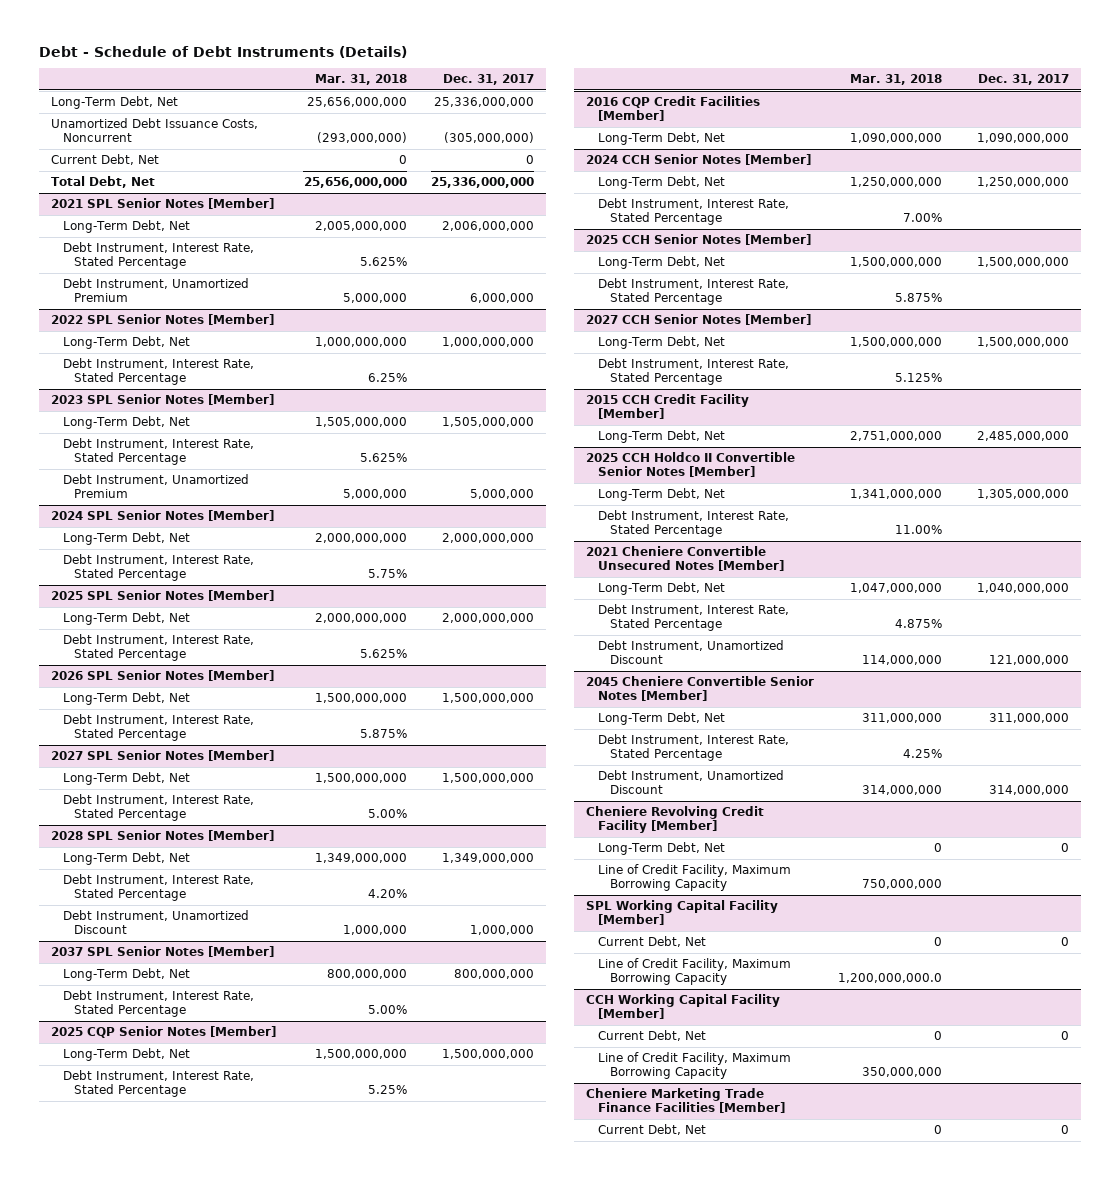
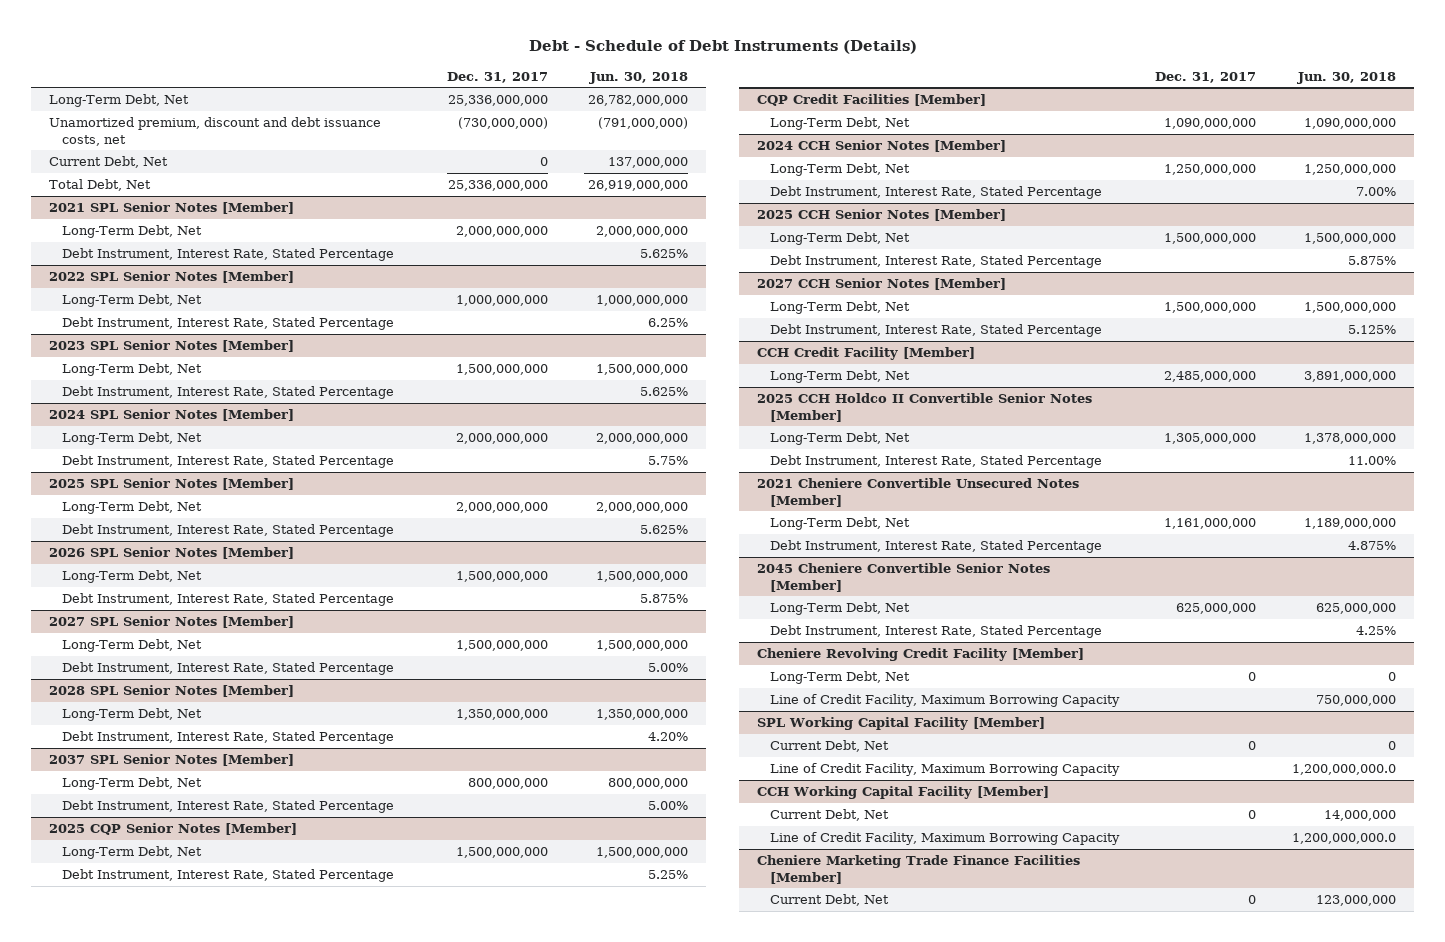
[314,74,407,86] Mar. 31, 2018 -> none
none -> [589,71,689,84] Jun. 30, 2018
[50,117,258,143] Unamortized Debt Issuance Costs, Noncurrent -> none
none -> [49,117,382,146] Unamortized premium, discount and debt issuance costs, net
[441,220,534,231] 2,006,000,000 -> [456,226,549,238] 2,000,000,000
[62,277,249,303] Debt Instrument, Unamortized Premium -> none
[441,416,534,427] 1,505,000,000 -> [456,364,549,376] 1,500,000,000
[62,473,249,499] Debt Instrument, Unamortized Premium -> none
[441,852,534,863] 1,349,000,000 -> [456,709,549,721] 1,350,000,000
[62,909,249,935] Debt Instrument, Unamortized Discount -> none
[586,95,761,122] 2016 CQP Credit Facilities [Member] -> [756,94,986,107] CQP Credit Facilities [Member]
[586,393,750,420] 2015 CCH Credit Facility [Member] -> [756,347,975,361] CCH Credit Facility [Member]
[977,582,1070,593] 1,040,000,000 -> [1163,518,1256,530] 1,161,000,000
[598,639,785,665] Debt Instrument, Unamortized Discount -> none
[989,712,1070,723] 311,000,000 -> [1175,603,1256,615] 625,000,000
[598,769,785,795] Debt Instrument, Unamortized Discount -> none

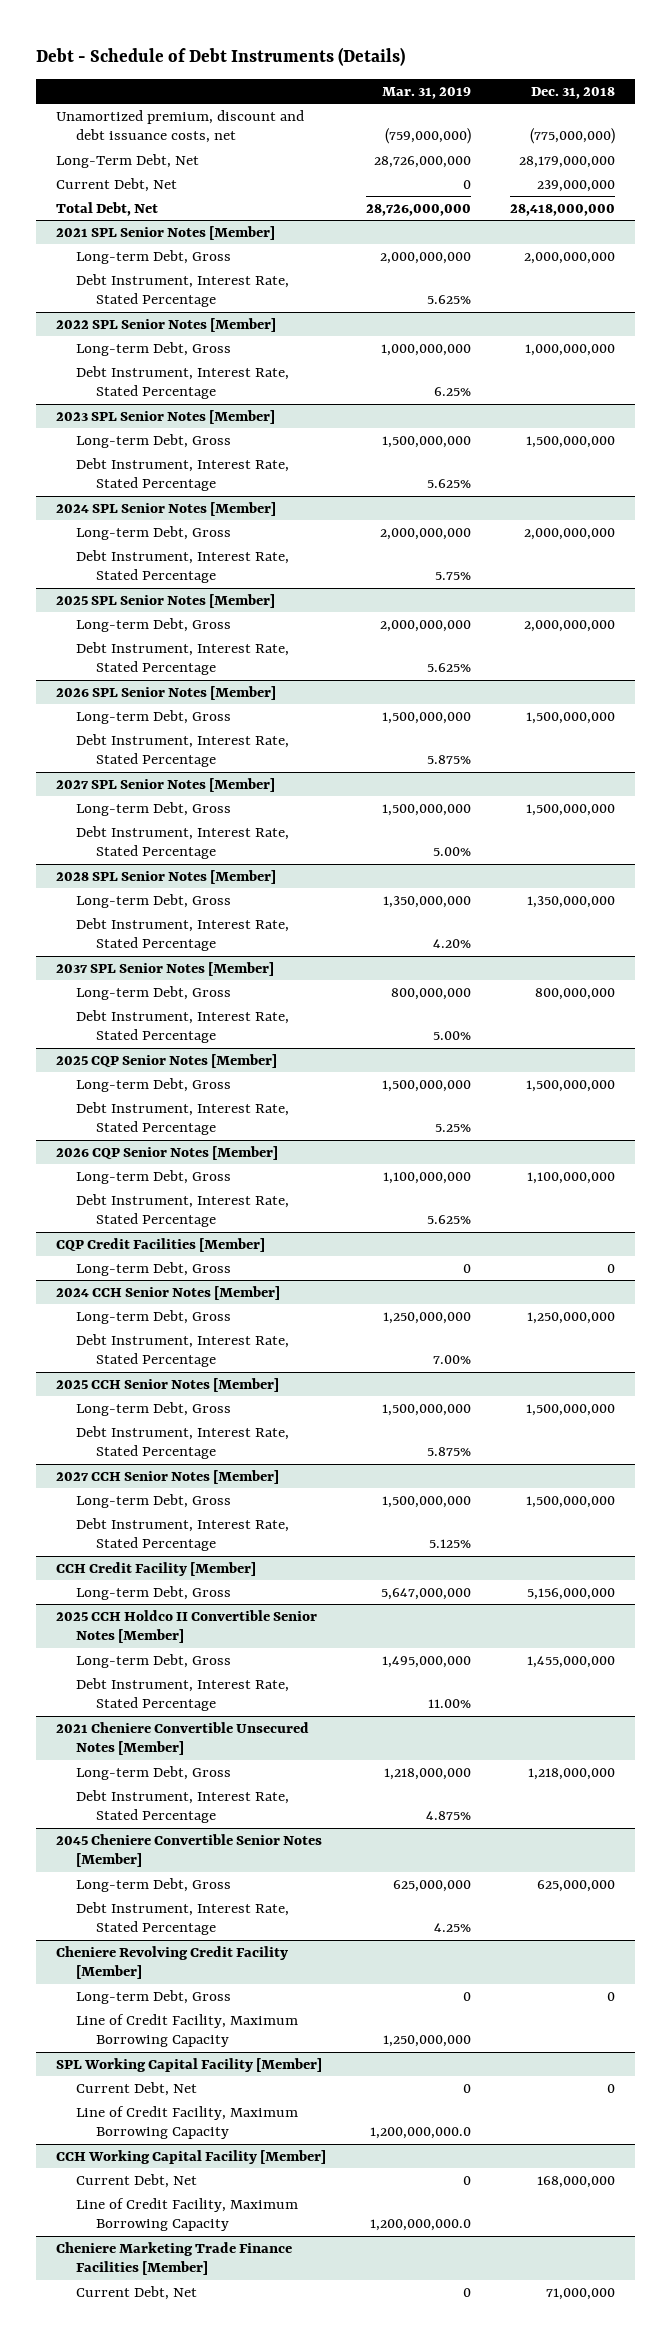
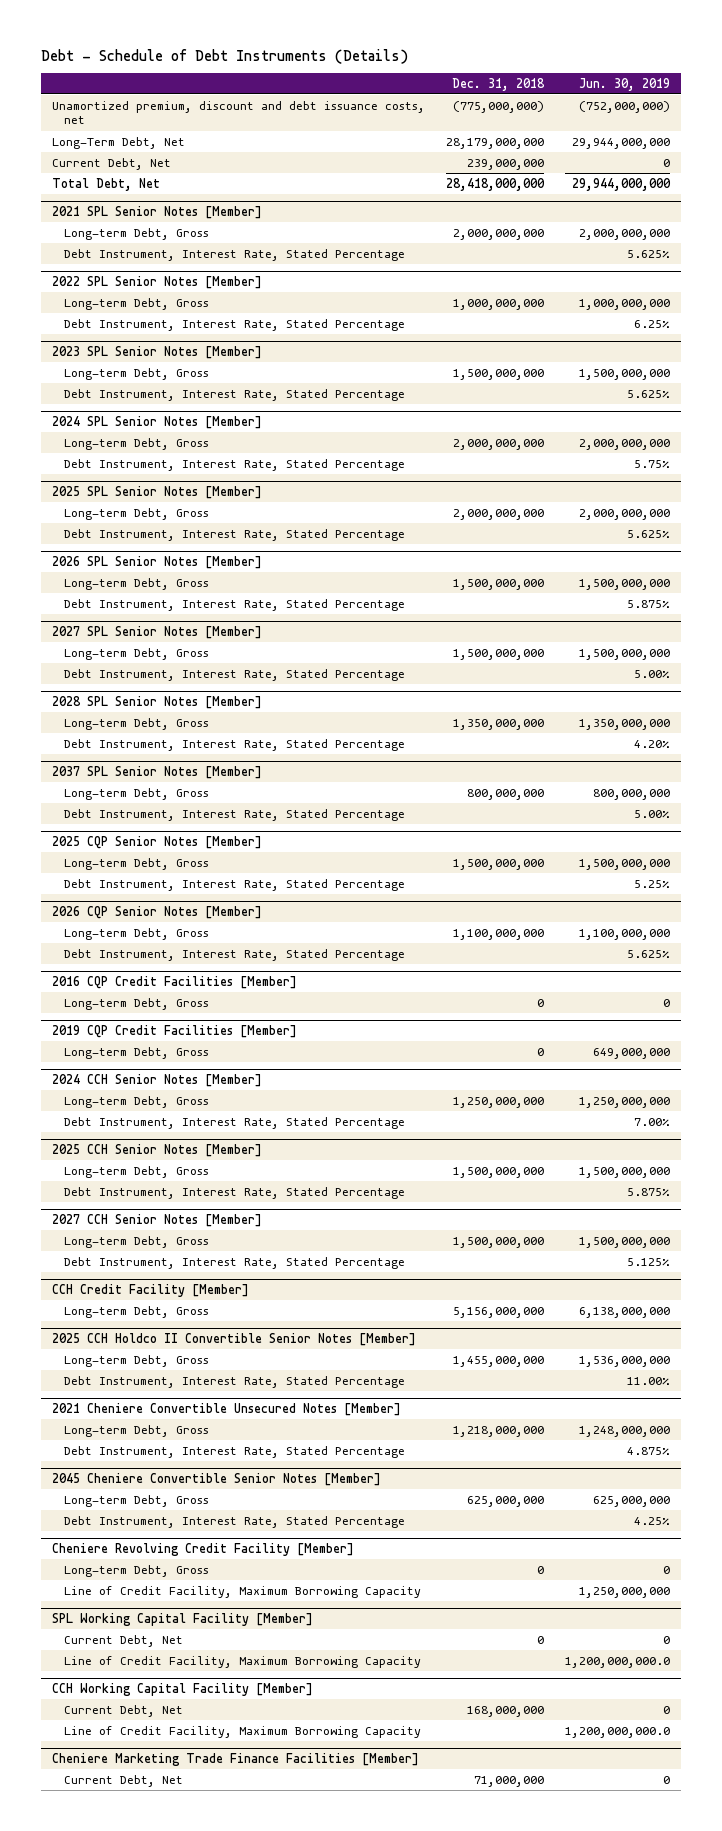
[381,87,471,100] Mar. 31, 2019 -> none
none -> [579,77,671,91] Jun. 30, 2019
[56,1237,266,1252] CQP Credit Facilities [Member] -> [52,976,298,990] 2016 CQP Credit Facilities [Member]
none -> [52,1025,298,1039] 2019 CQP Credit Facilities [Member]
none -> [64,1046,210,1059] Long-term Debt, Gross

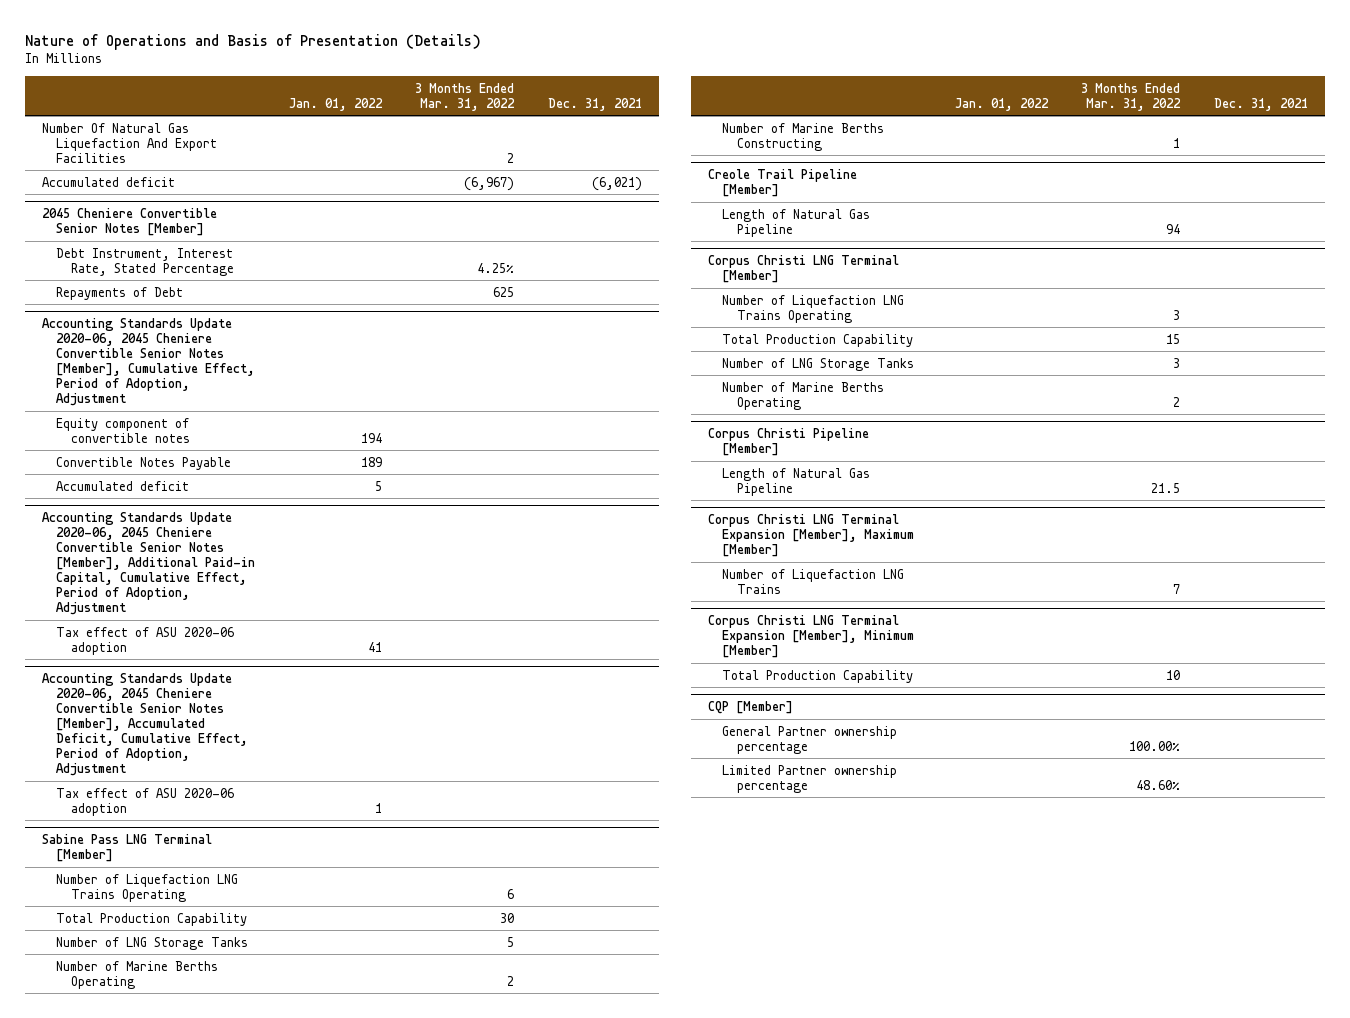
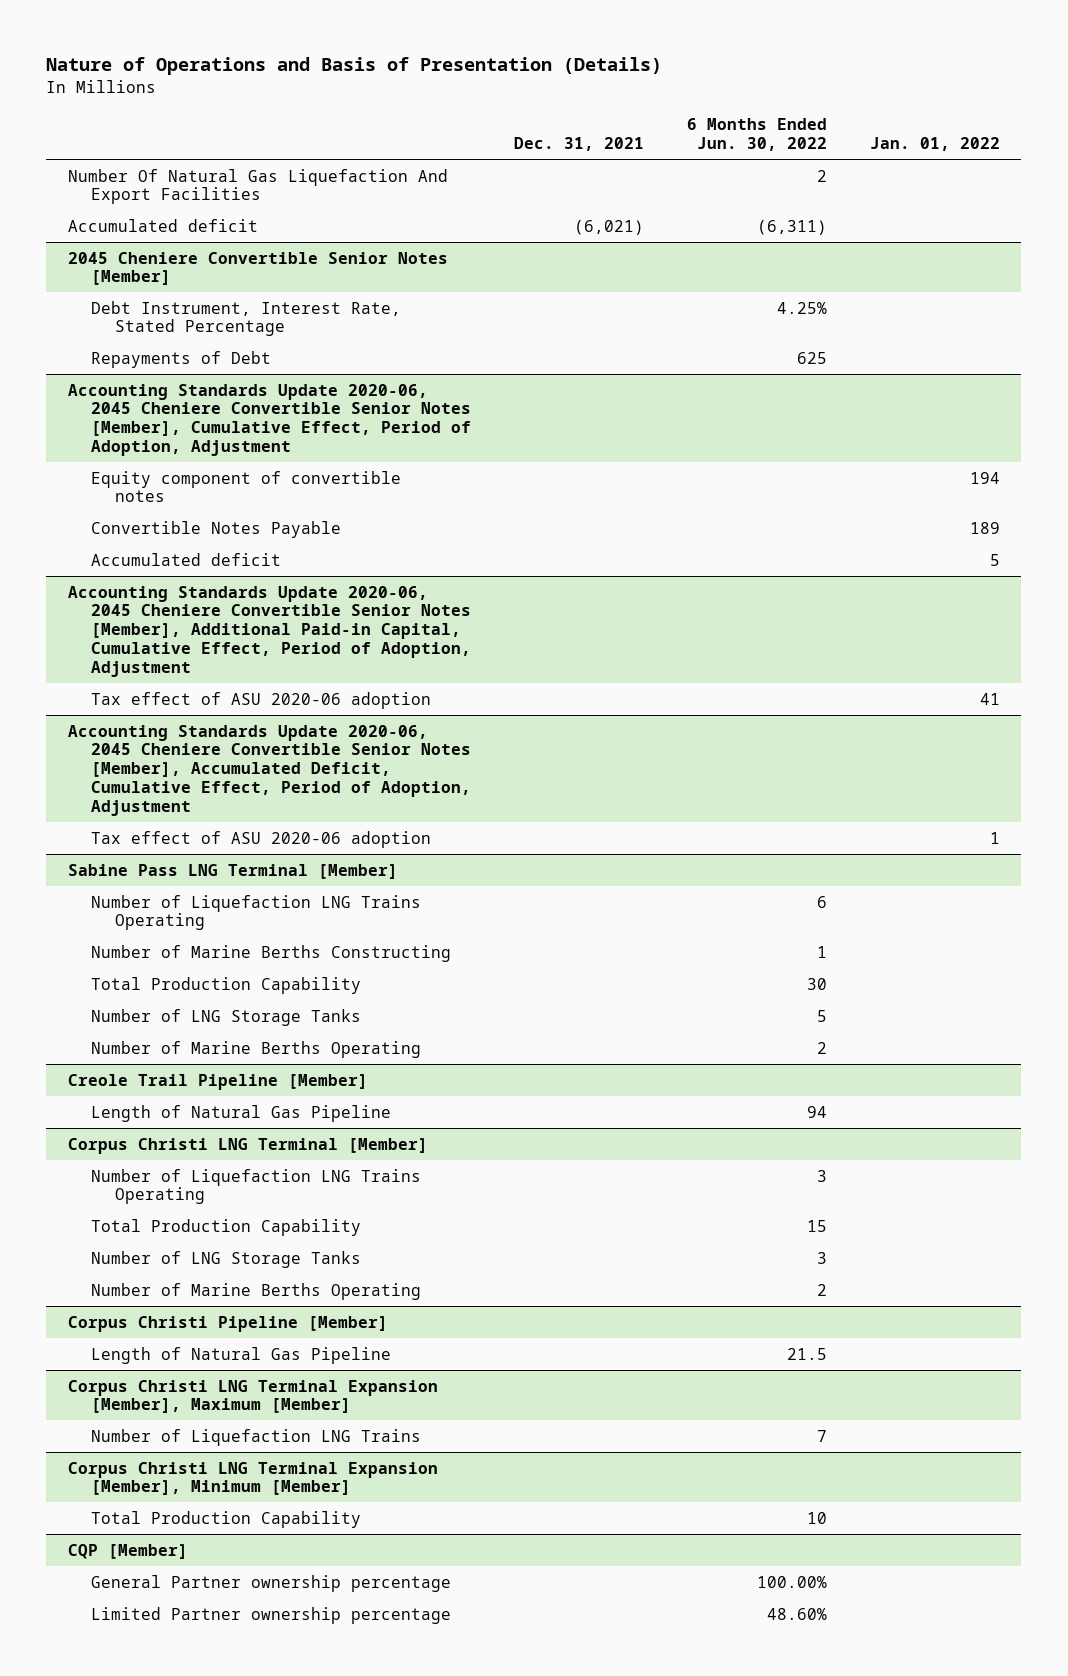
[415,82,516,111] 3 Months Ended Mar. 31, 2022 -> none
none -> [687,118,828,152] 6 Months Ended Jun. 30, 2022
[722,122,885,151] Number of Marine Berths Constructing -> [91,944,452,962] Number of Marine Berths Constructing

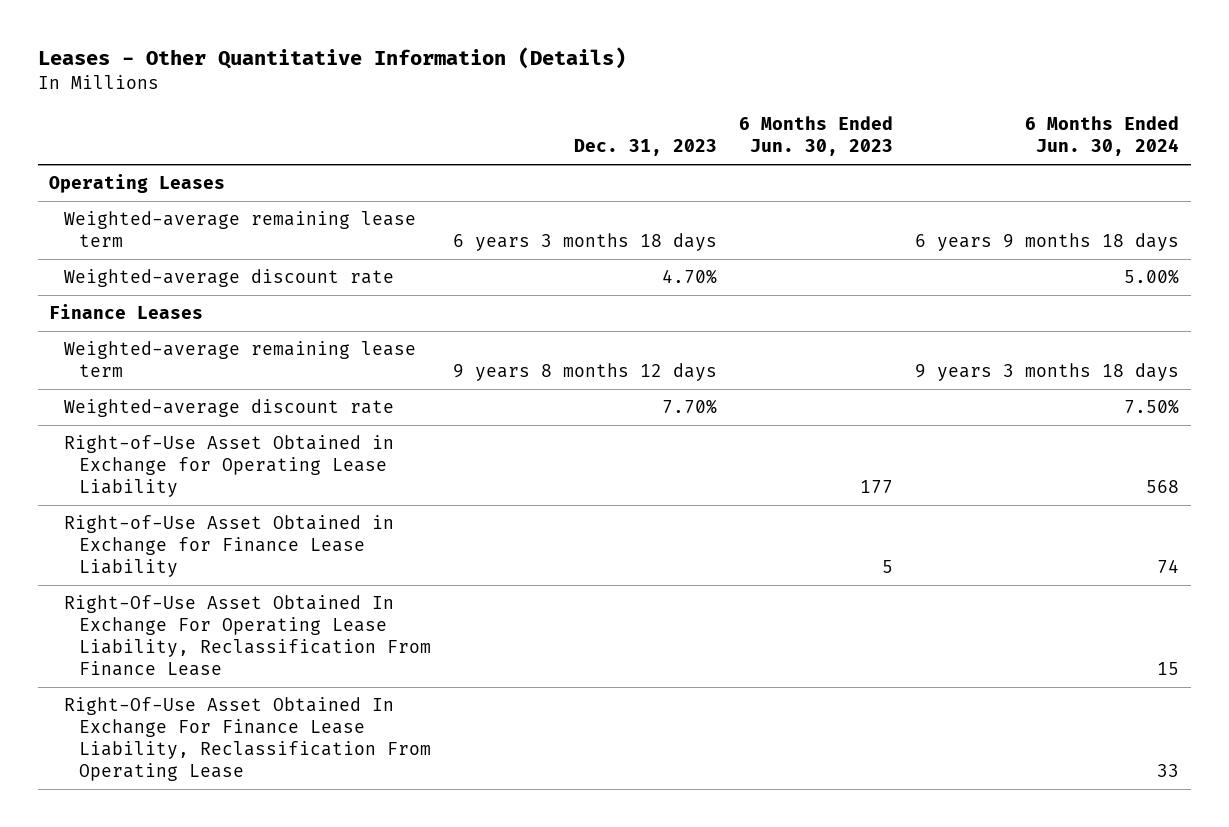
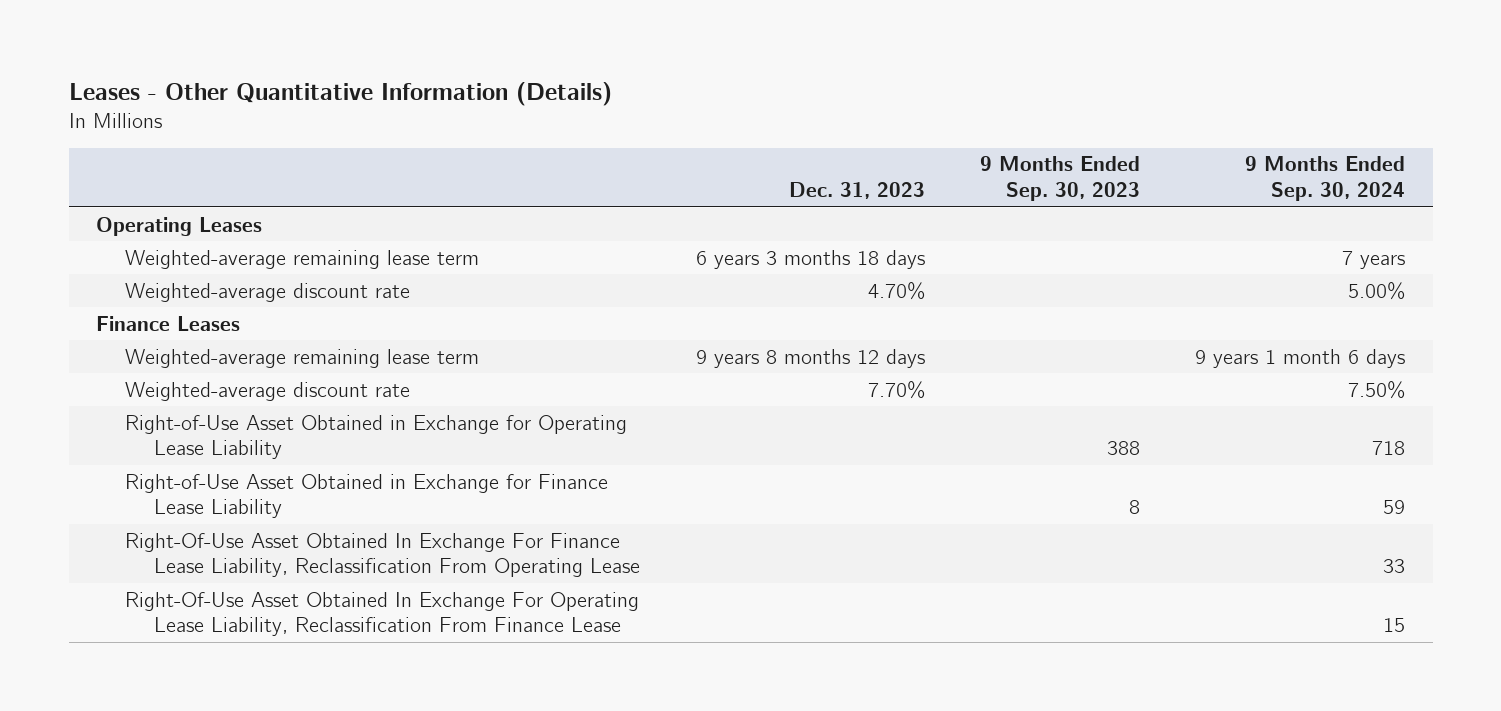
[739,116,894,157] 6 Months Ended Jun. 30, 2023 -> none
[1025,116,1180,157] 6 Months Ended Jun. 30, 2024 -> none
none -> [979,156,1140,202] 9 Months Ended Sep. 30, 2023
none -> [1245,156,1406,202] 9 Months Ended Sep. 30, 2024
[64,594,431,677] Right-Of-Use Asset Obtained In Exchange For Operating Lease Liability, Reclassification From Finance Lease -> [125,591,640,637] Right-Of-Use Asset Obtained In Exchange For Operating Lease Liability, Reclassification From Finance Lease

